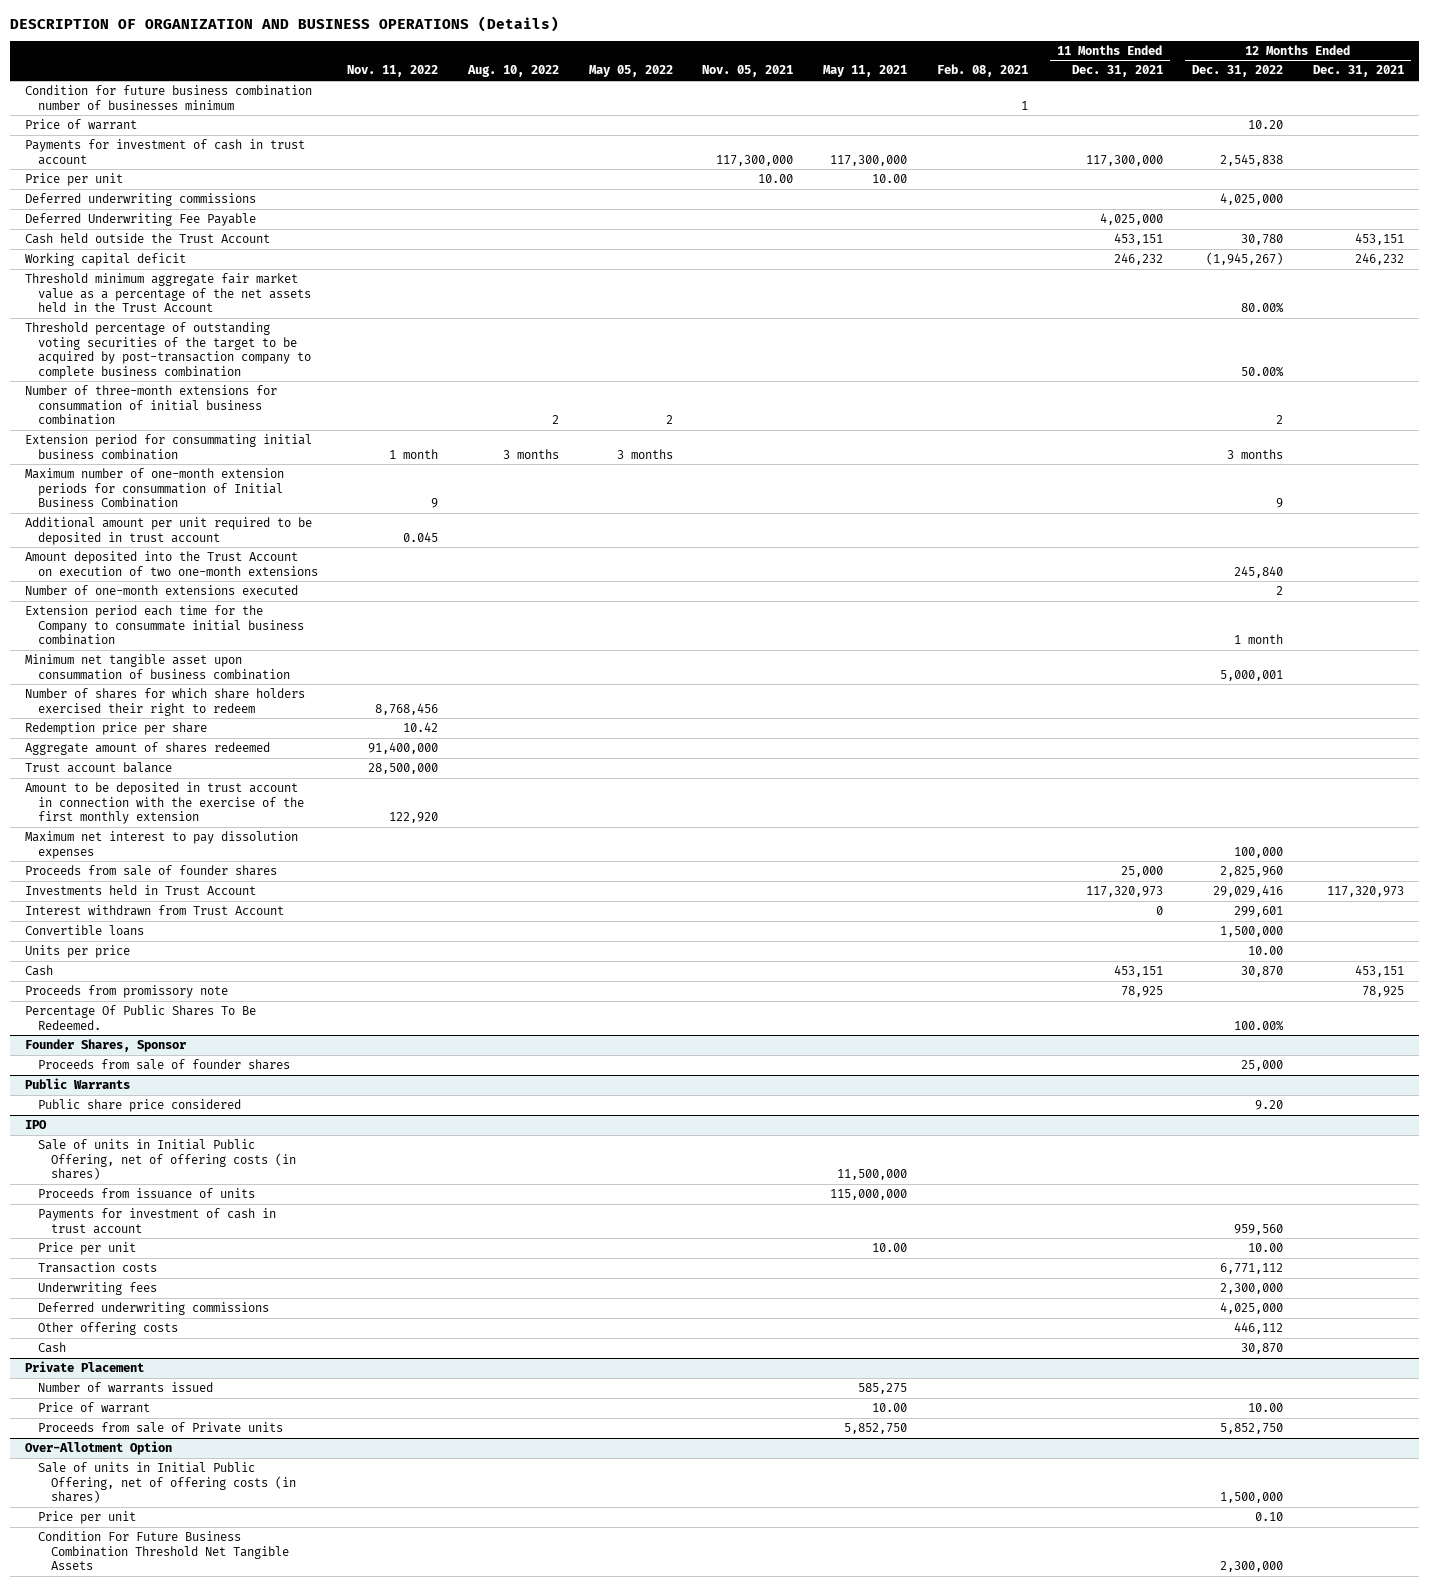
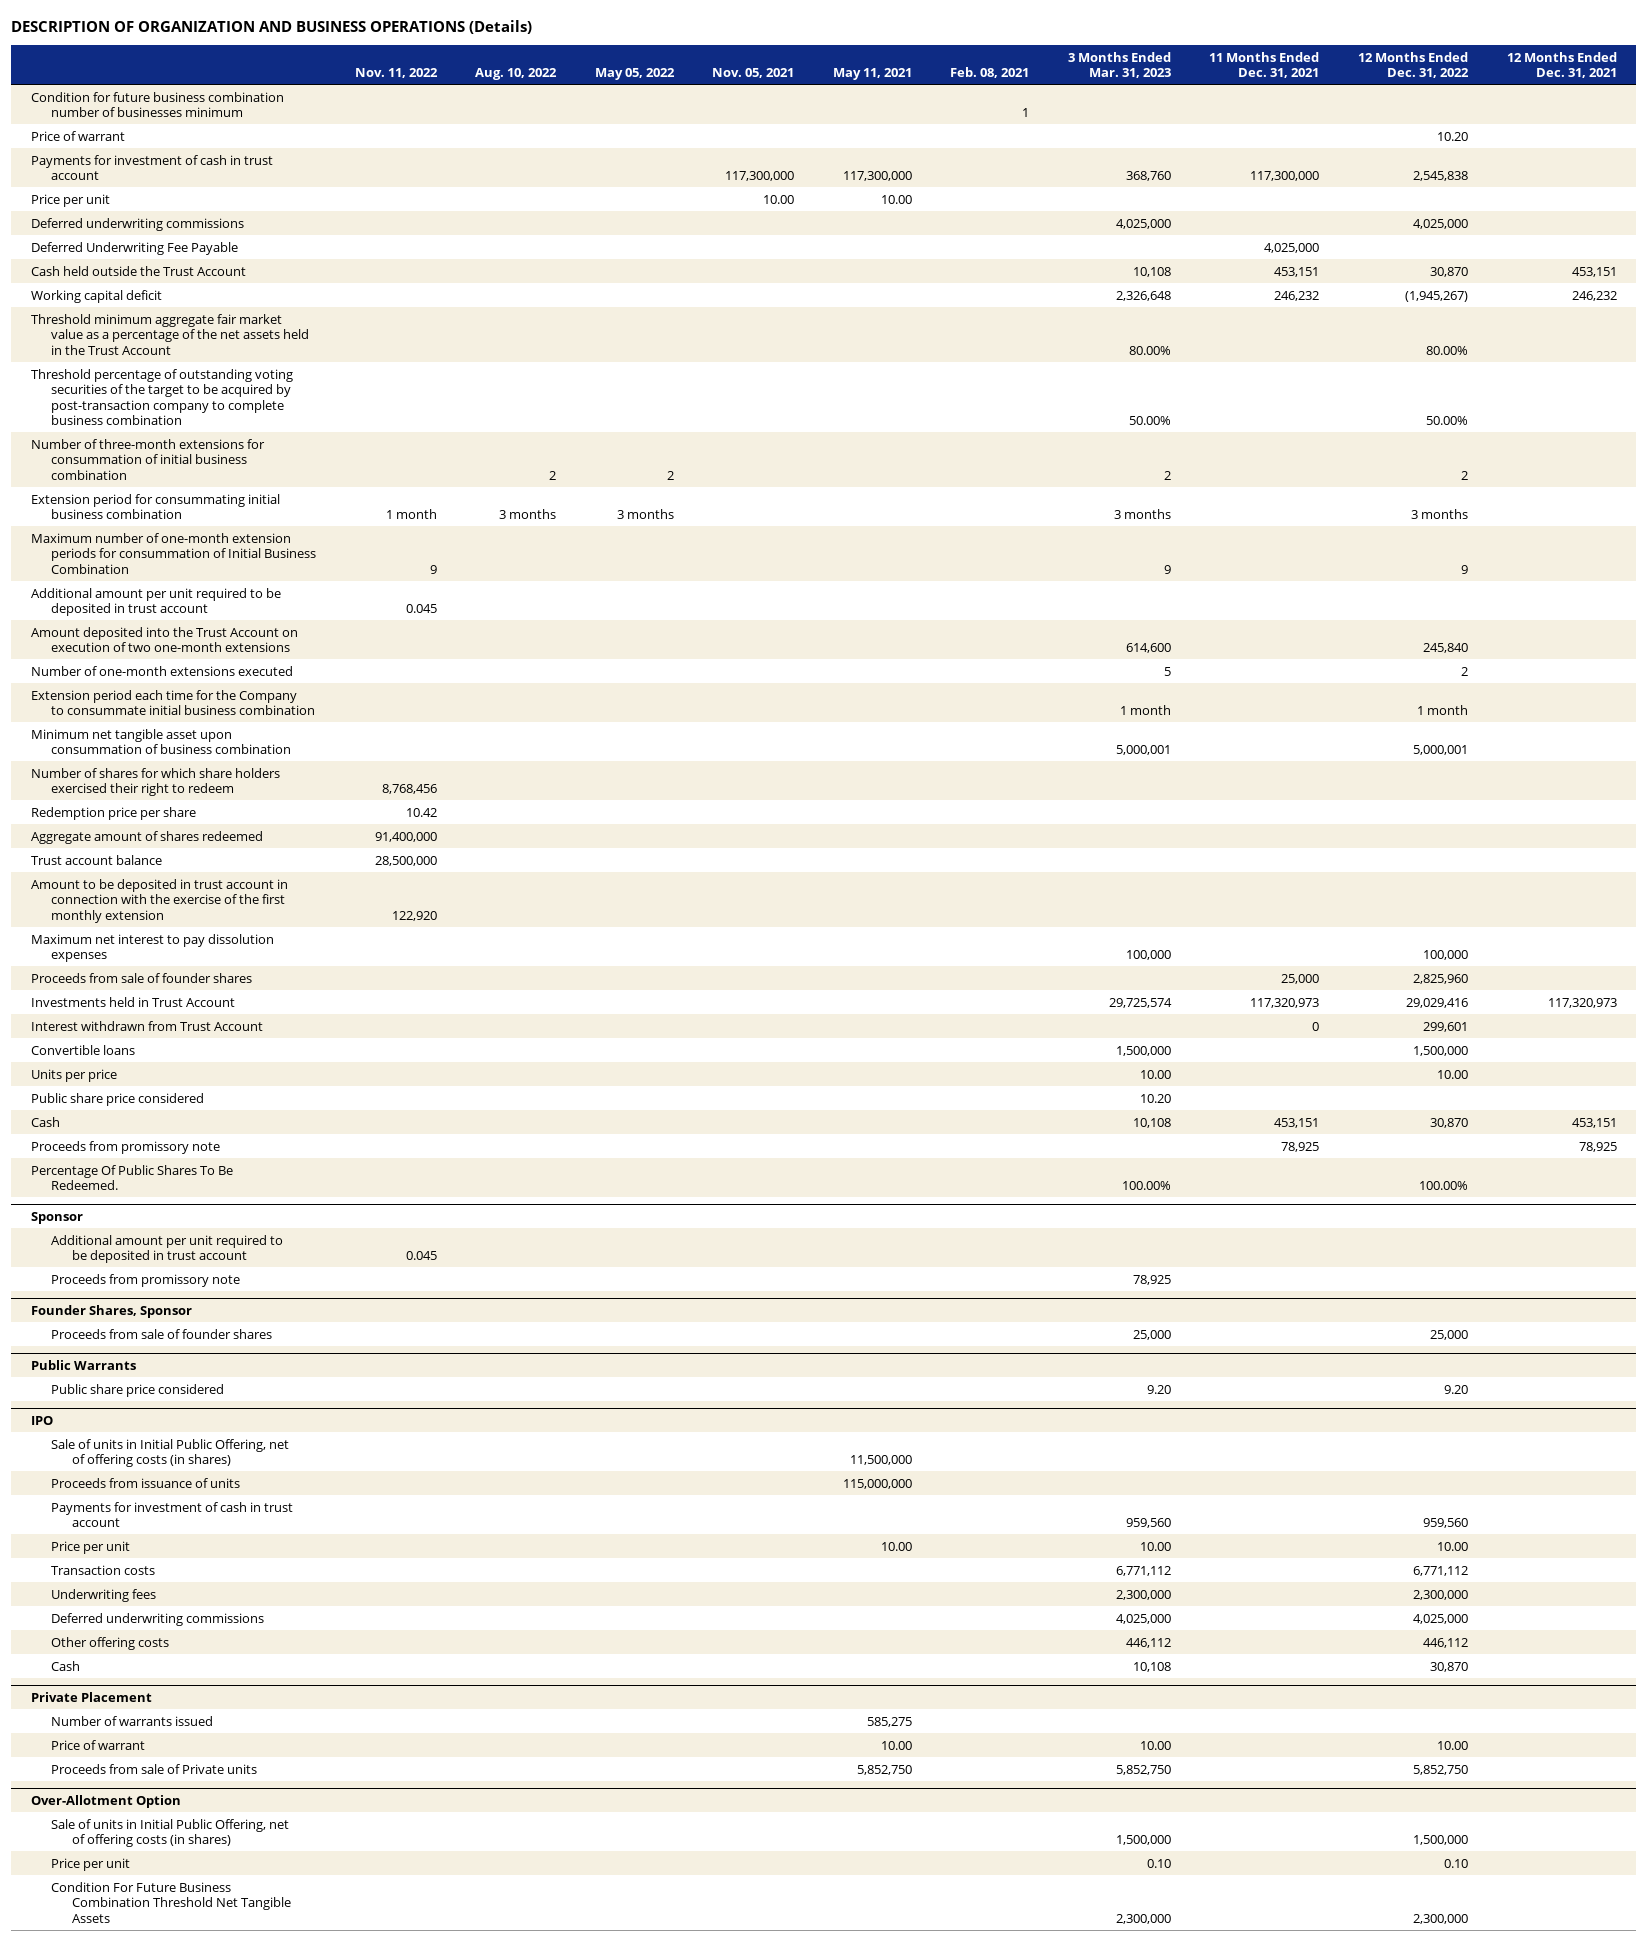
none -> [1067,51,1171,79] 3 Months Ended Mar. 31, 2023
[1241,234,1284,246] 30,780 -> [1429,266,1468,277] 30,870
none -> [30,1092,204,1106] Public share price considered
none -> [30,1212,83,1225] Sponsor
none -> [51,1234,284,1264] Additional amount per unit required to be deposited in trust account
none -> [51,1273,241,1287] Proceeds from promissory note

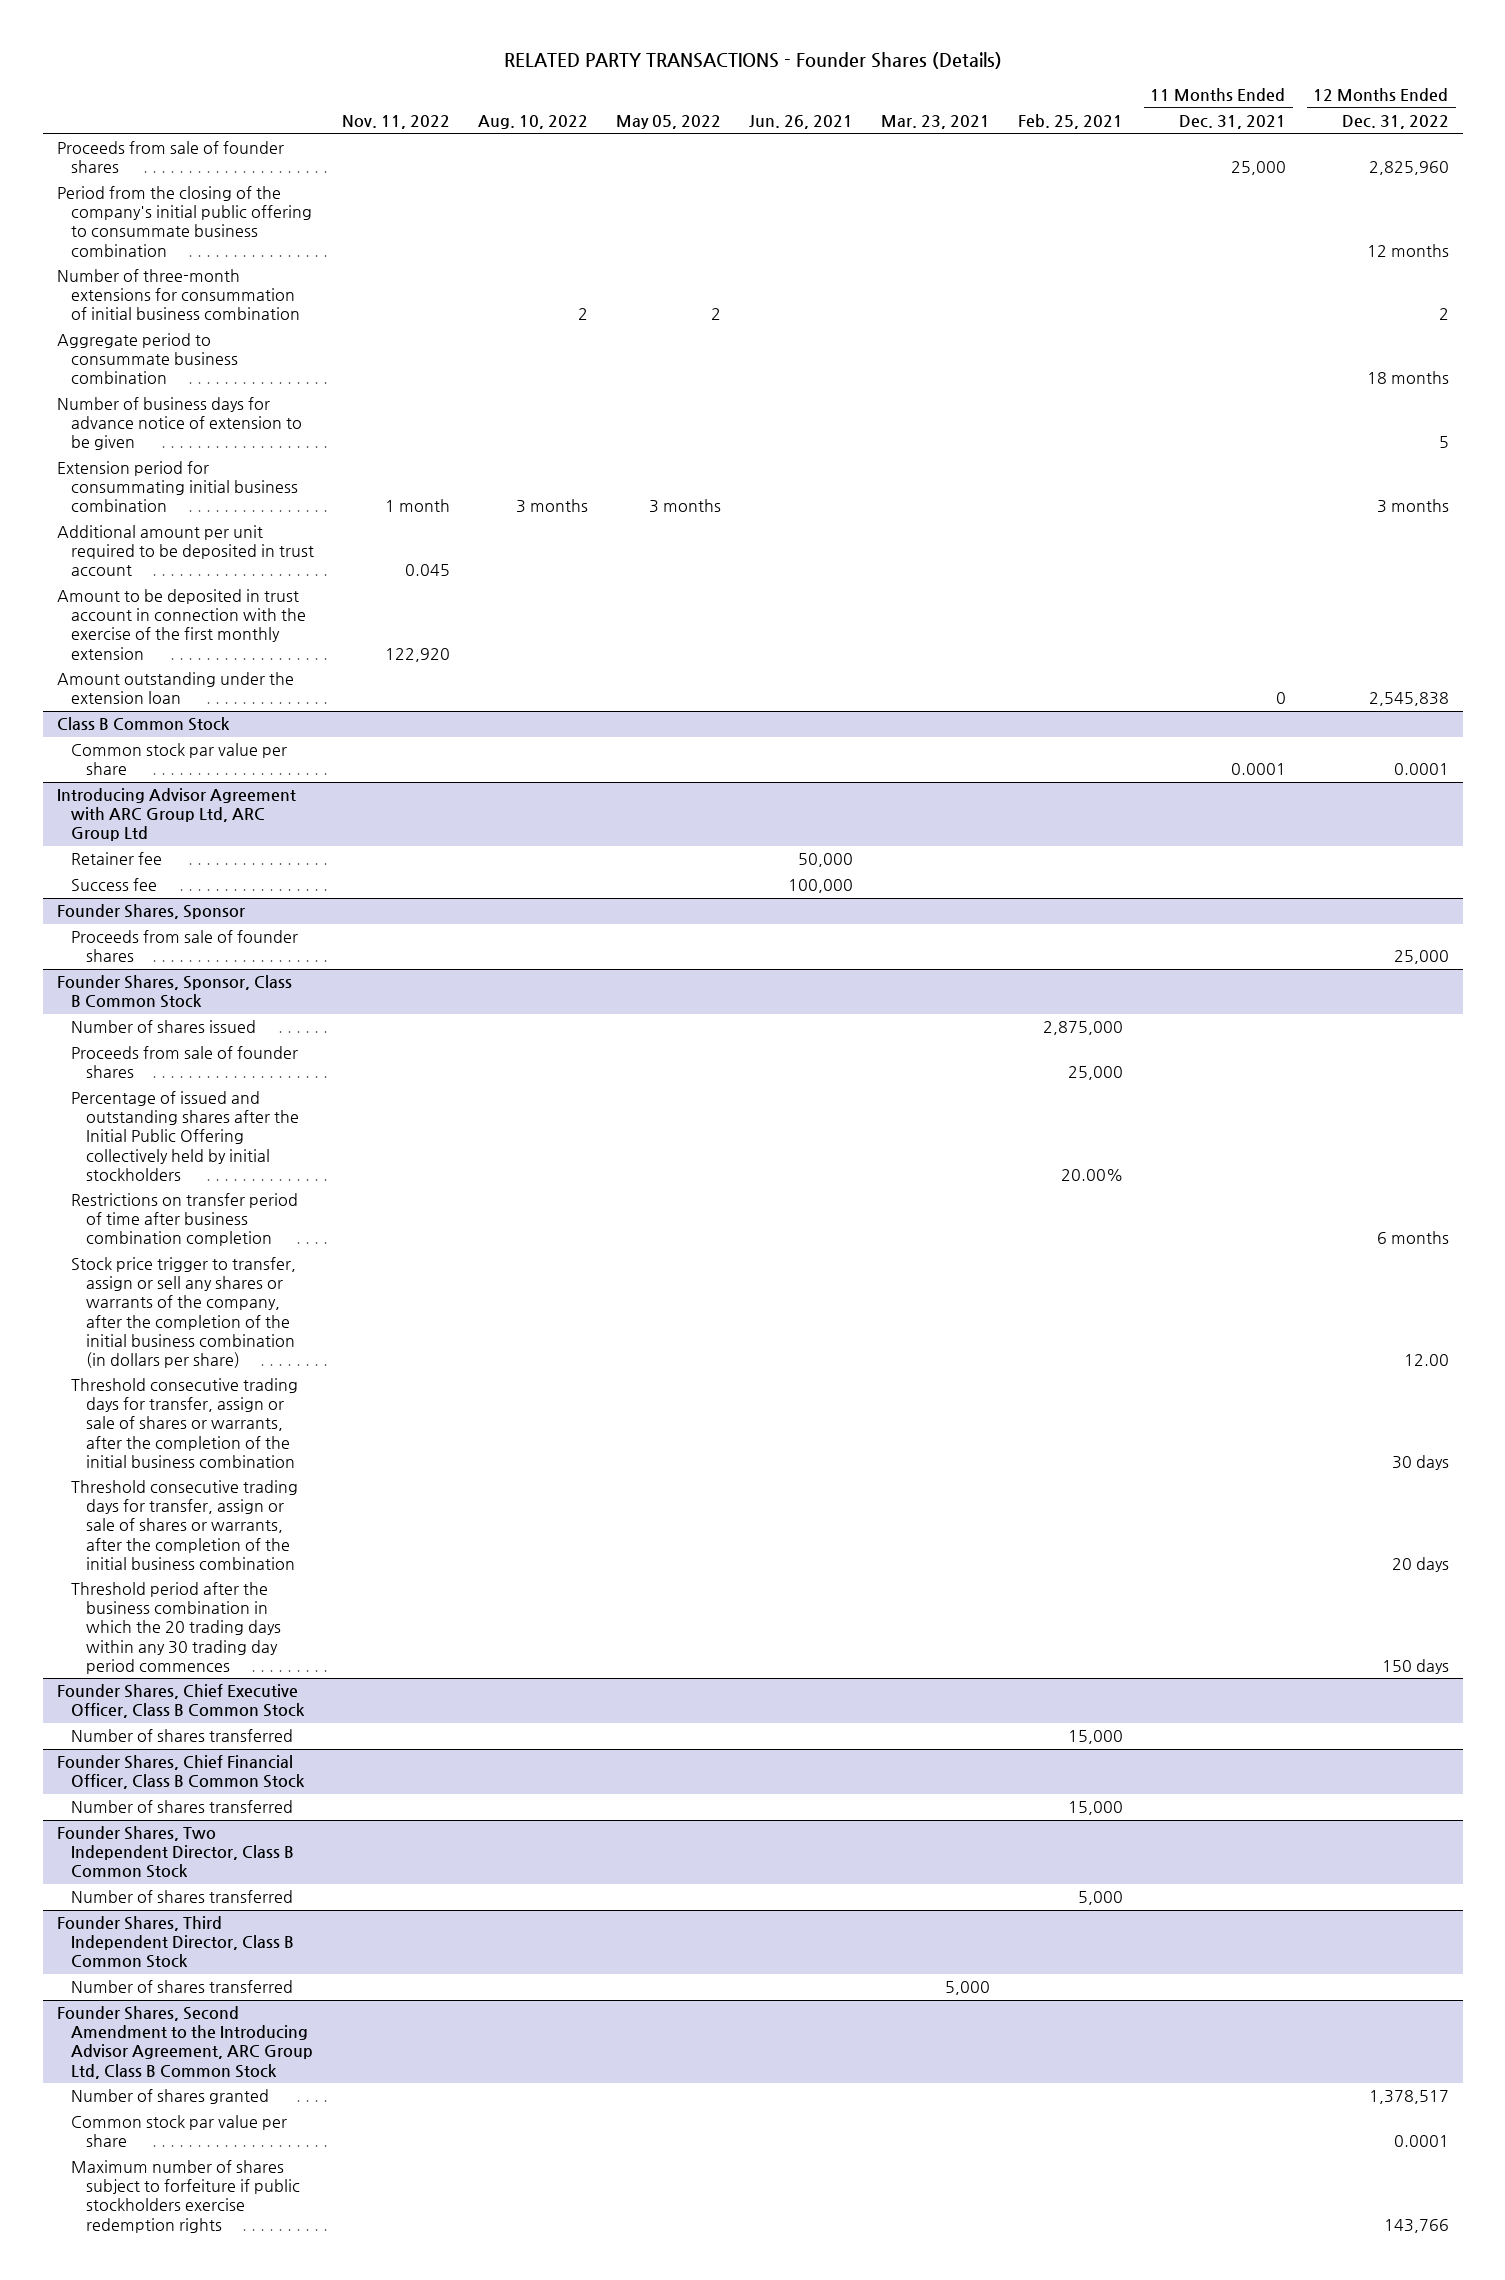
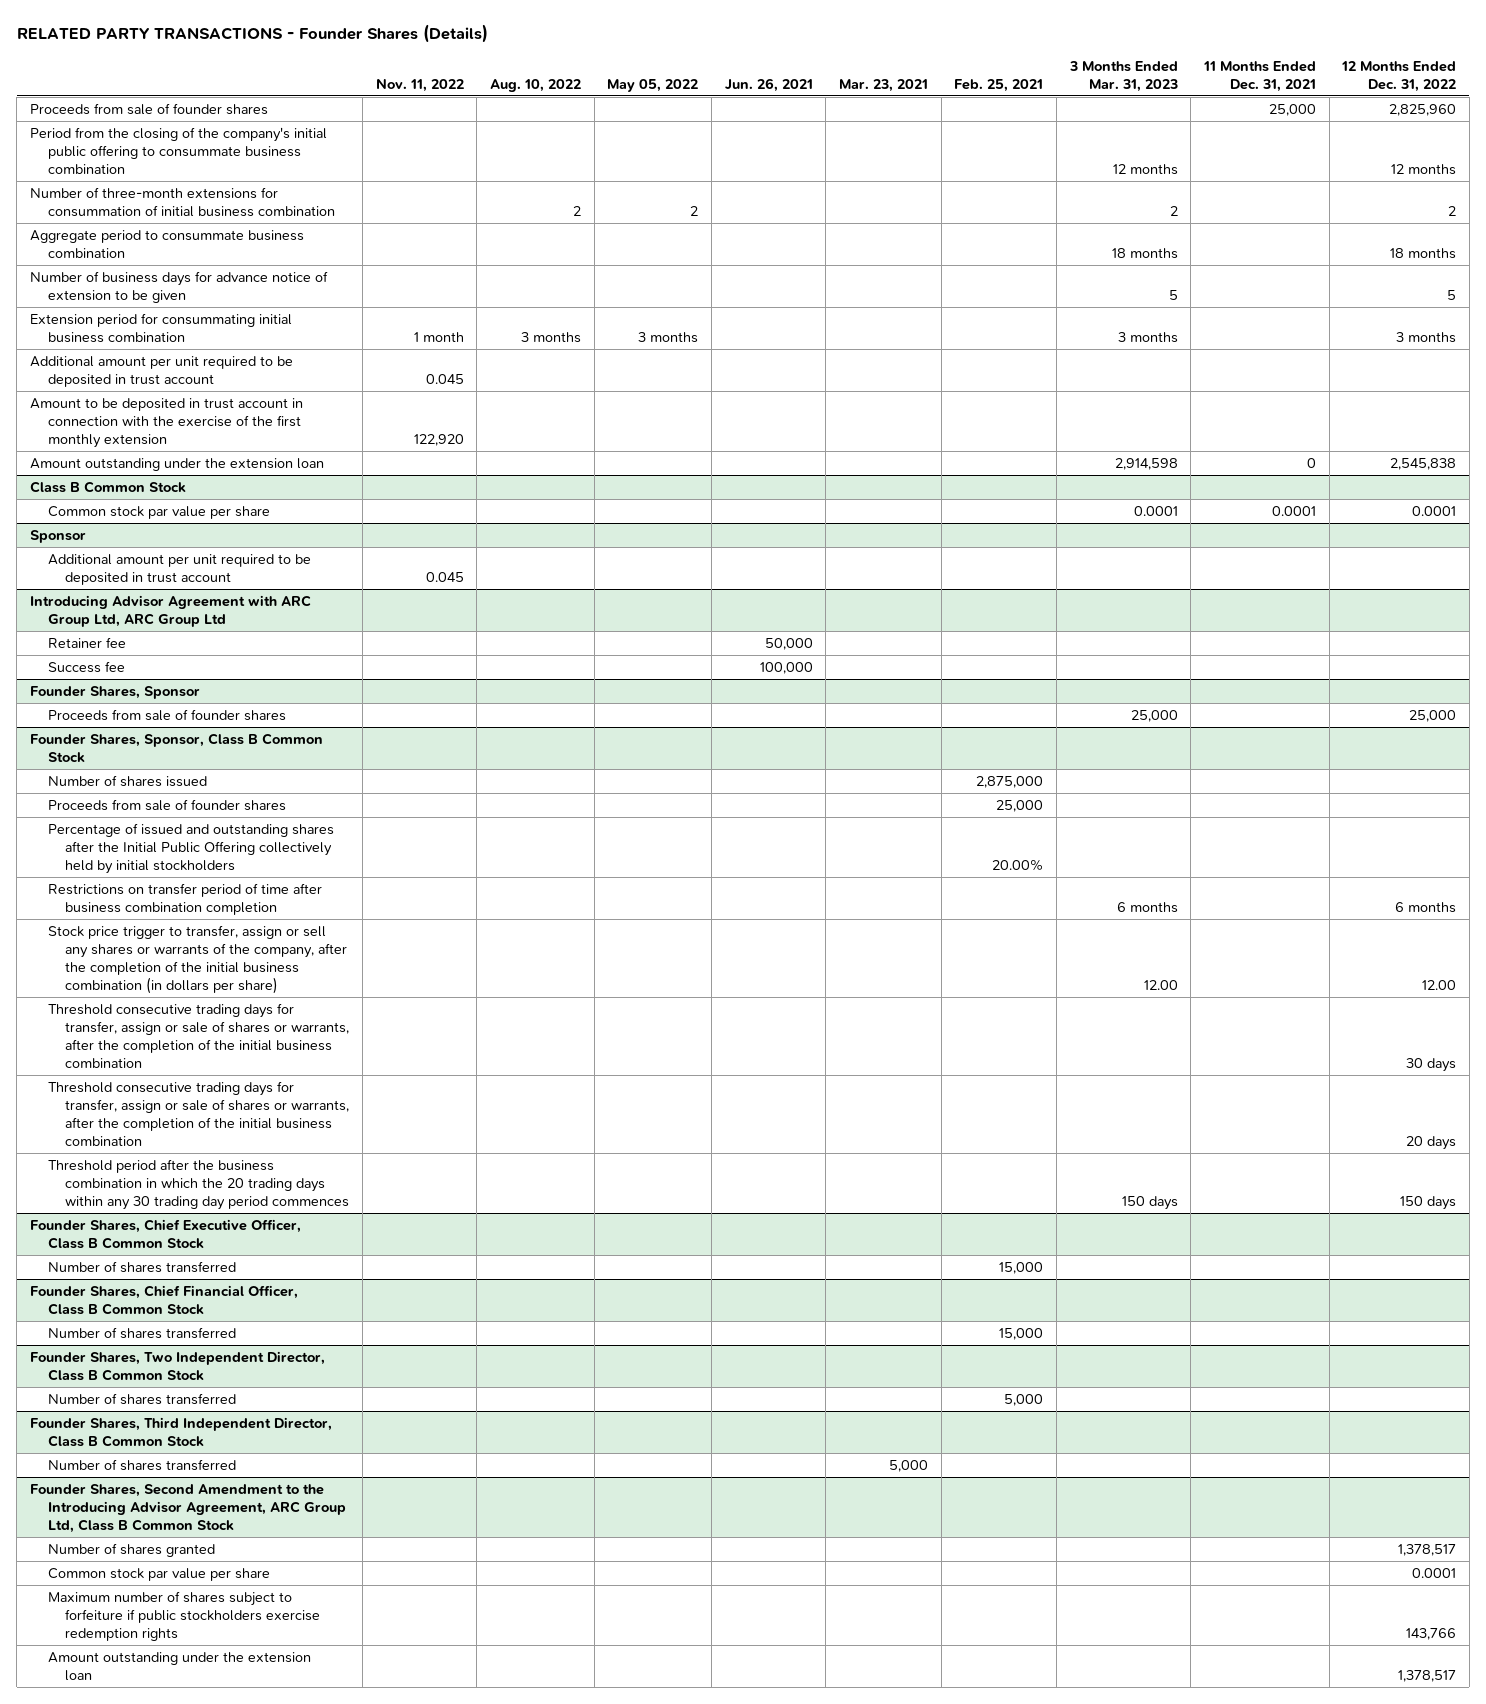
none -> [1068,60,1178,92] 3 Months Ended Mar. 31, 2023
none -> [30,529,87,543] Sponsor
none -> [47,553,311,585] Additional amount per unit required to be deposited in trust account
none -> [47,1651,311,1681] Amount outstanding under the extension loan

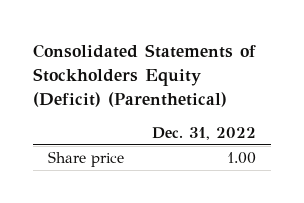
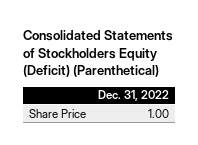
[47,151,124,168] Share price -> [28,108,86,118] Share Price

